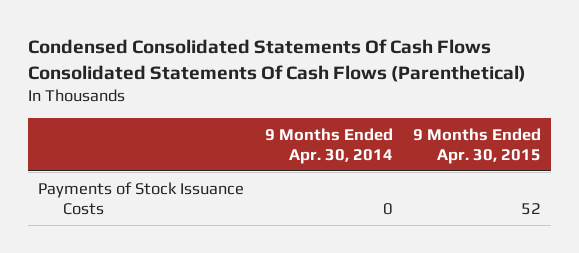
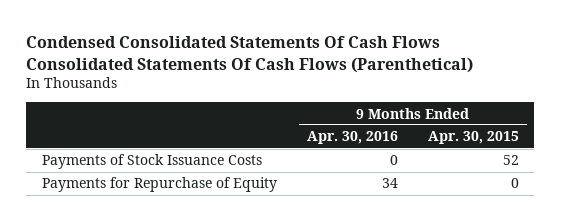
[264,127,393,164] 9 Months Ended Apr. 30, 2014 -> none
none -> [306,131,398,145] Apr. 30, 2016
none -> [41,177,277,193] Payments for Repurchase of Equity

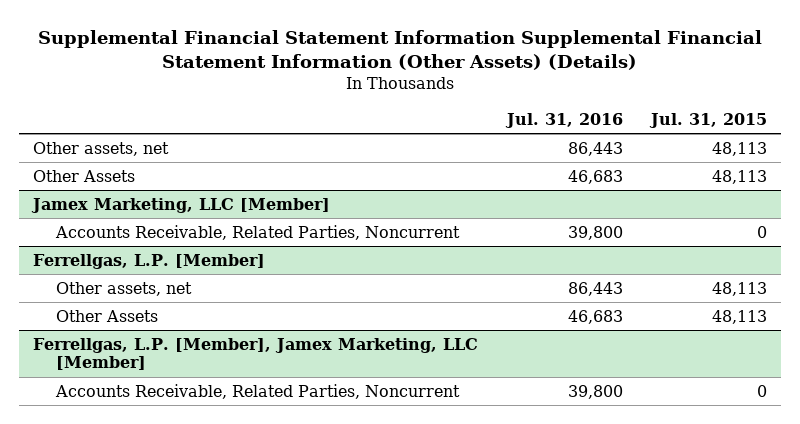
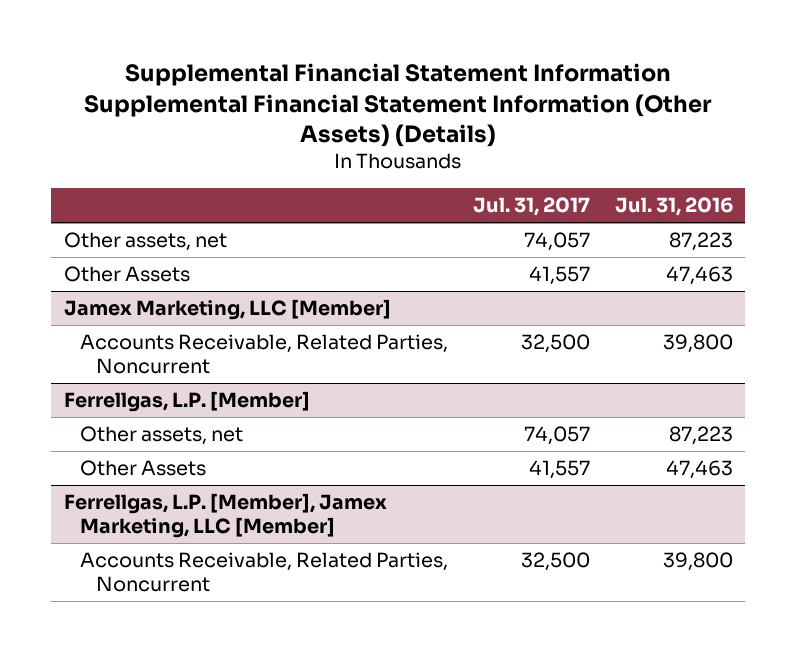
[648,112,767,128] Jul. 31, 2015 -> none
none -> [472,197,590,217] Jul. 31, 2017
[567,141,623,156] 86,443 -> [668,232,733,252] 87,223
[567,169,623,184] 46,683 -> [665,266,733,286] 47,463
[567,281,623,296] 86,443 -> [668,426,733,446] 87,223
[567,309,623,324] 46,683 -> [665,460,733,480] 47,463

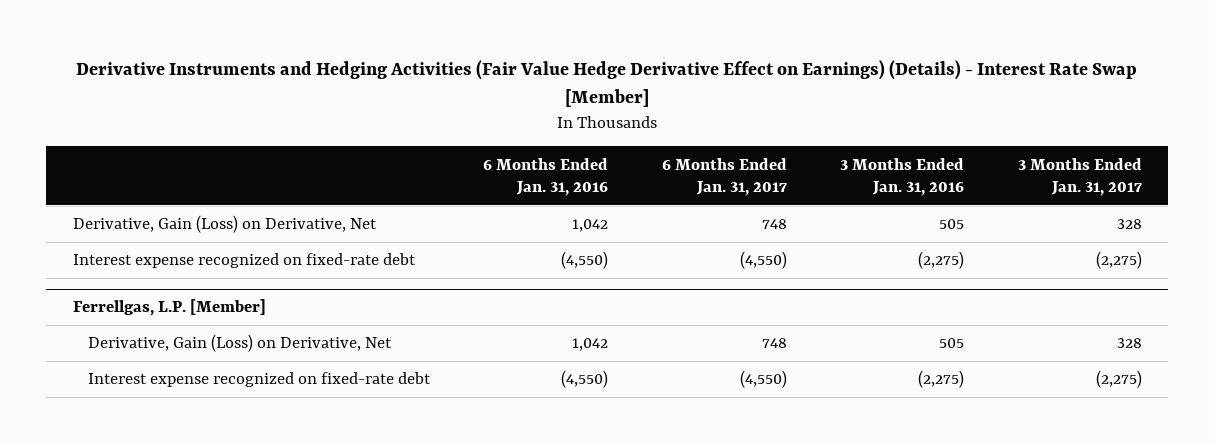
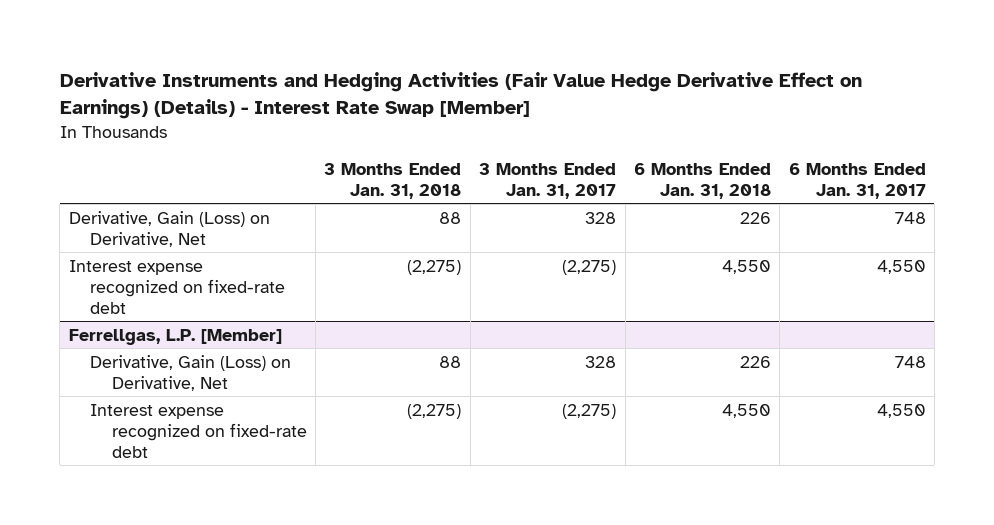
[483,157,609,196] 6 Months Ended Jan. 31, 2016 -> none
[840,157,965,196] 3 Months Ended Jan. 31, 2016 -> none
none -> [324,162,462,199] 3 Months Ended Jan. 31, 2018
none -> [633,162,771,199] 6 Months Ended Jan. 31, 2018
[739,251,787,270] (4,550) -> [876,259,926,274] 4,550
[739,370,787,389] (4,550) -> [876,403,926,418] 4,550

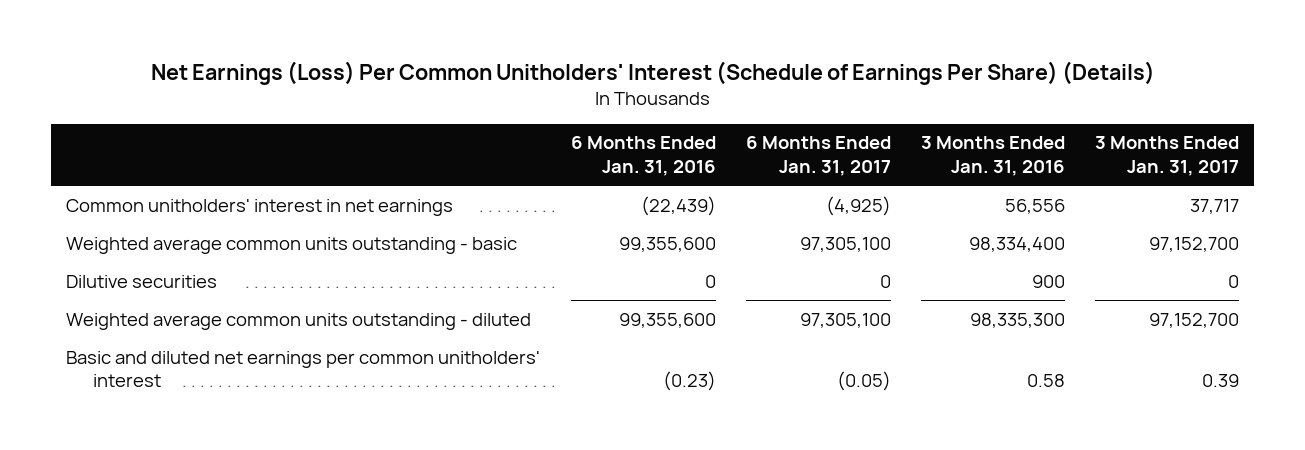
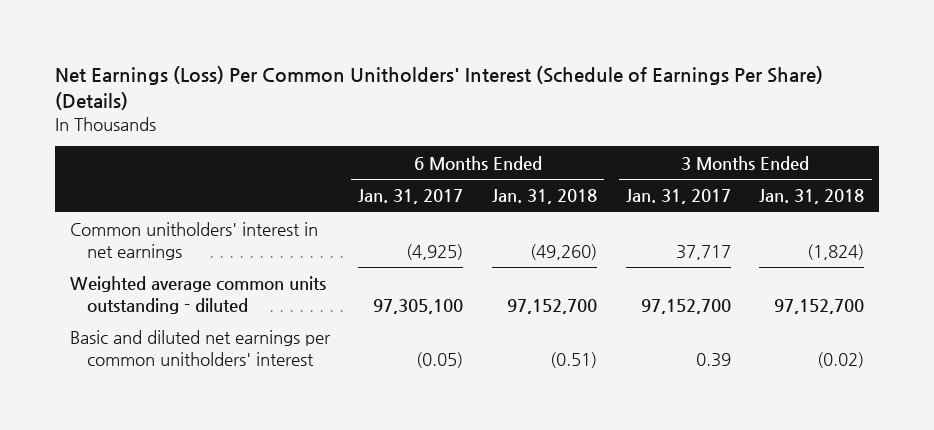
[570,136,716,177] 6 Months Ended Jan. 31, 2016 -> none
[920,136,1065,177] 3 Months Ended Jan. 31, 2016 -> none
none -> [492,189,598,205] Jan. 31, 2018
none -> [759,189,865,205] Jan. 31, 2018
[66,236,518,254] Weighted average common units outstanding - basic -> none
[66,274,218,288] Dilutive securities -> none

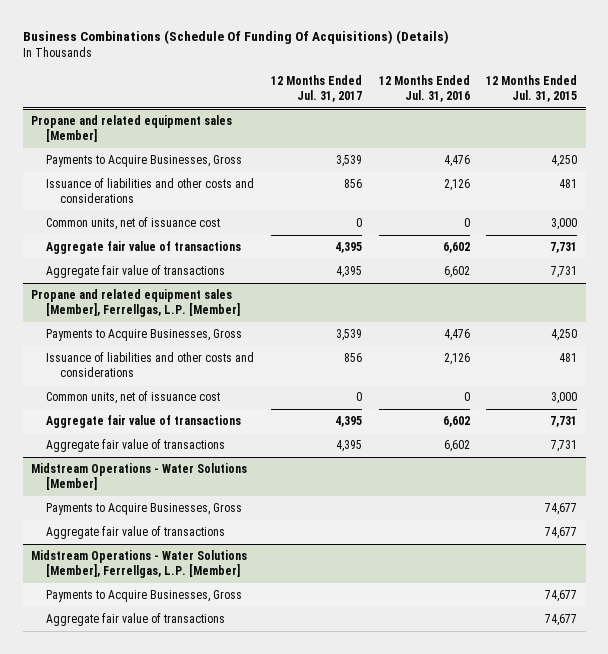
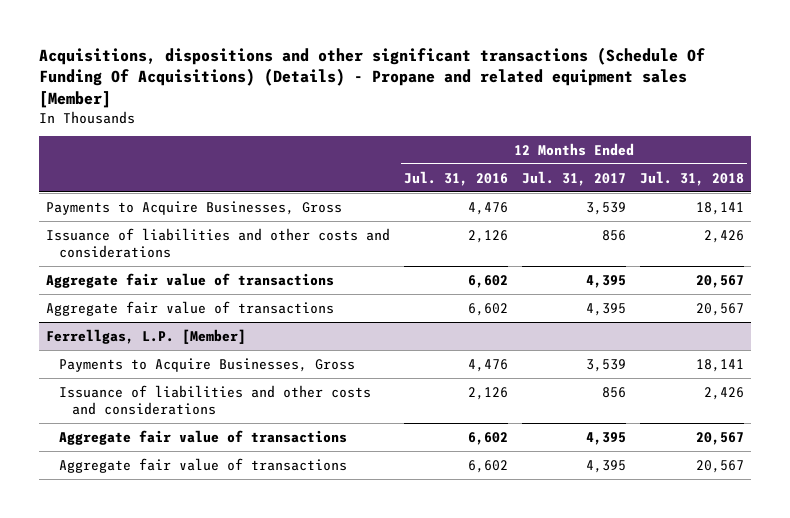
[22,29,449,44] Business Combinations (Schedule Of Funding Of Acquisitions) (Details) -> [39,46,706,108] Acquisitions, dispositions and other significant transactions (Schedule Of Funding Of Acquisitions) (Details) - Propane and related equipment sales [Member]
[486,74,578,102] 12 Months Ended Jul. 31, 2015 -> none
none -> [640,170,745,186] Jul. 31, 2018
[31,115,233,142] Propane and related equipment sales [Member] -> none
[45,217,220,231] Common units, net of issuance cost -> none
[31,289,240,317] Propane and related equipment sales [Member], Ferrellgas, L.P. [Member] -> none
none -> [46,328,247,344] Ferrellgas, L.P. [Member]
[45,391,220,405] Common units, net of issuance cost -> none
[31,463,248,490] Midstream Operations - Water Solutions [Member] -> none
[45,503,242,516] Payments to Acquire Businesses, Gross -> none
[45,526,225,540] Aggregate fair value of transactions -> none
[31,550,248,578] Midstream Operations - Water Solutions [Member], Ferrellgas, L.P. [Member] -> none
[45,590,242,603] Payments to Acquire Businesses, Gross -> none
[45,613,225,627] Aggregate fair value of transactions -> none

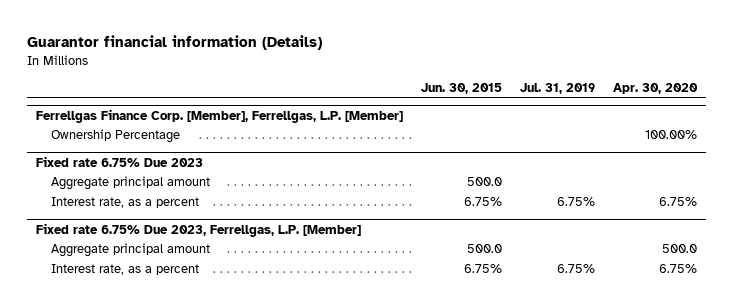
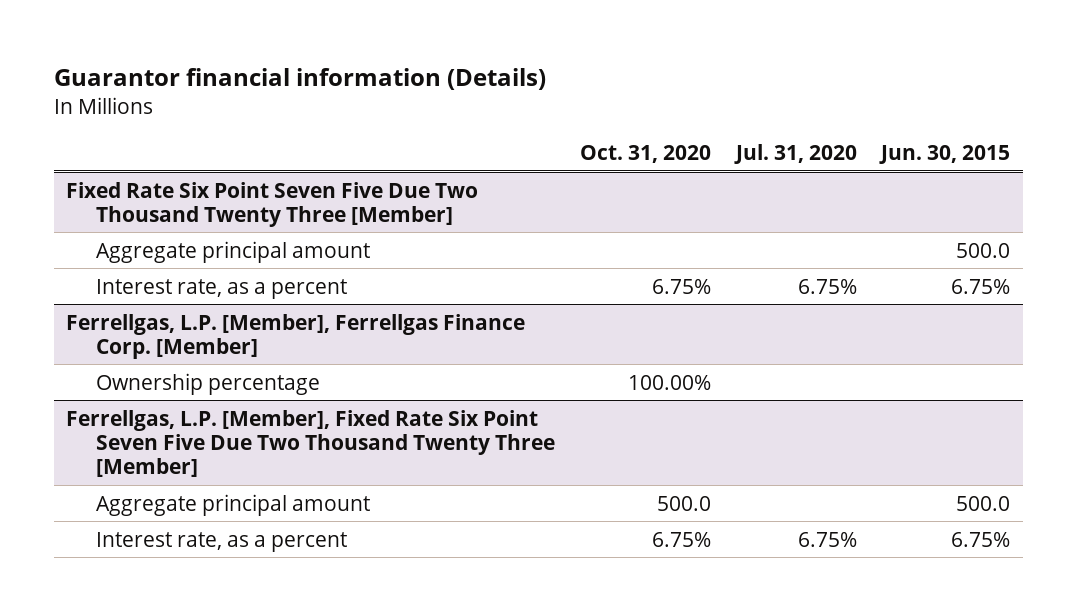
[520,82,596,94] Jul. 31, 2019 -> none
[613,82,699,94] Apr. 30, 2020 -> none
none -> [579,145,711,164] Oct. 31, 2020
none -> [733,144,857,165] Jul. 31, 2020
[35,108,403,123] Ferrellgas Finance Corp. [Member], Ferrellgas, L.P. [Member] -> none
[51,129,181,144] Ownership Percentage -> none
[35,155,203,167] Fixed rate 6.75% Due 2023 -> [66,181,479,227] Fixed Rate Six Point Seven Five Due Two Thousand Twenty Three [Member]
[35,222,361,237] Fixed rate 6.75% Due 2023, Ferrellgas, L.P. [Member] -> none
none -> [66,313,526,359] Ferrellgas, L.P. [Member], Ferrellgas Finance Corp. [Member]
none -> [95,372,320,395] Ownership percentage
none -> [66,409,555,477] Ferrellgas, L.P. [Member], Fixed Rate Six Point Seven Five Due Two Thousand Twenty Three [Member]

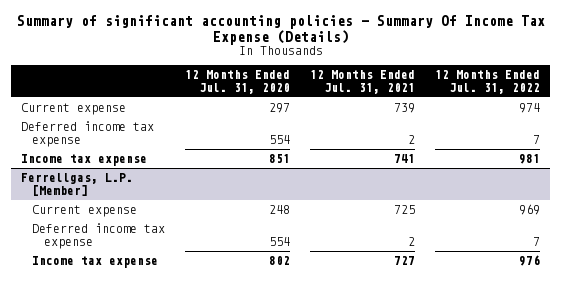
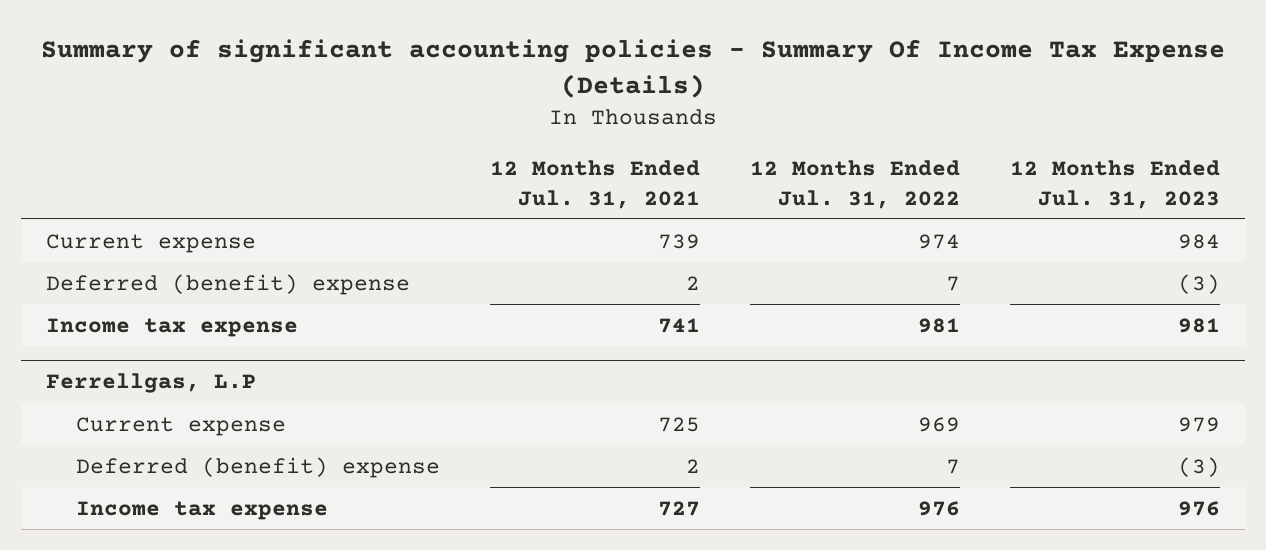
[185,70,291,94] 12 Months Ended Jul. 31, 2020 -> none
none -> [1009,160,1220,209] 12 Months Ended Jul. 31, 2023
[20,121,154,147] Deferred income tax expense -> [45,273,410,295] Deferred (benefit) expense
[20,173,133,196] Ferrellgas, L.P. [Member] -> [45,373,256,394] Ferrellgas, L.P
[32,223,166,249] Deferred income tax expense -> [75,456,440,478] Deferred (benefit) expense

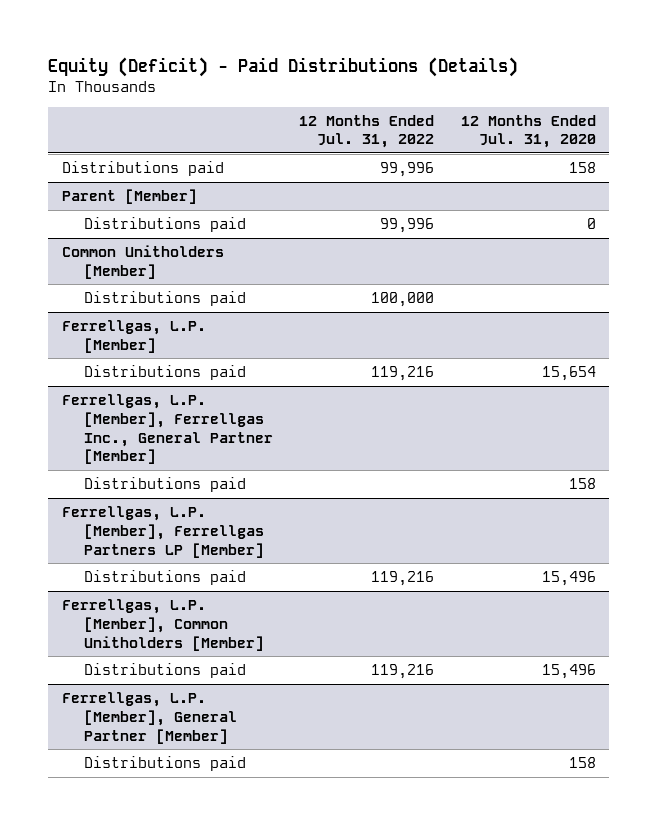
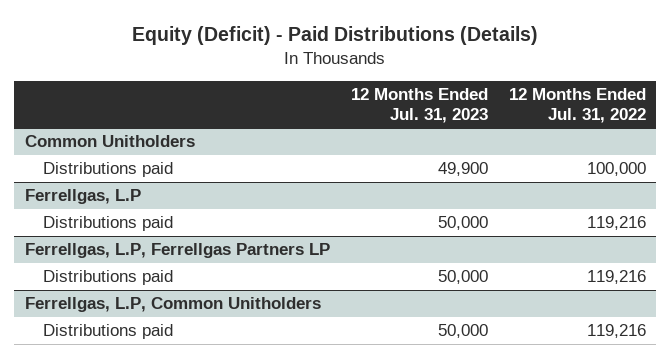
[460,114,596,149] 12 Months Ended Jul. 31, 2020 -> none
none -> [350,87,488,123] 12 Months Ended Jul. 31, 2023
[61,161,224,177] Distributions paid -> none
[61,189,197,205] Parent [Member] -> none
[83,217,246,233] Distributions paid -> none
[61,245,224,279] Common Unitholders [Member] -> [24,135,195,148] Common Unitholders
[61,320,206,353] Ferrellgas, L.P. [Member] -> [24,189,141,205] Ferrellgas, L.P
[61,394,273,465] Ferrellgas, L.P. [Member], Ferrellgas Inc., General Partner [Member] -> none
[83,477,246,493] Distributions paid -> none
[61,506,264,558] Ferrellgas, L.P. [Member], Ferrellgas Partners LP [Member] -> [24,243,330,259] Ferrellgas, L.P, Ferrellgas Partners LP
[61,599,264,651] Ferrellgas, L.P. [Member], Common Unitholders [Member] -> [24,297,321,313] Ferrellgas, L.P, Common Unitholders
[61,692,237,744] Ferrellgas, L.P. [Member], General Partner [Member] -> none
[83,756,246,772] Distributions paid -> none

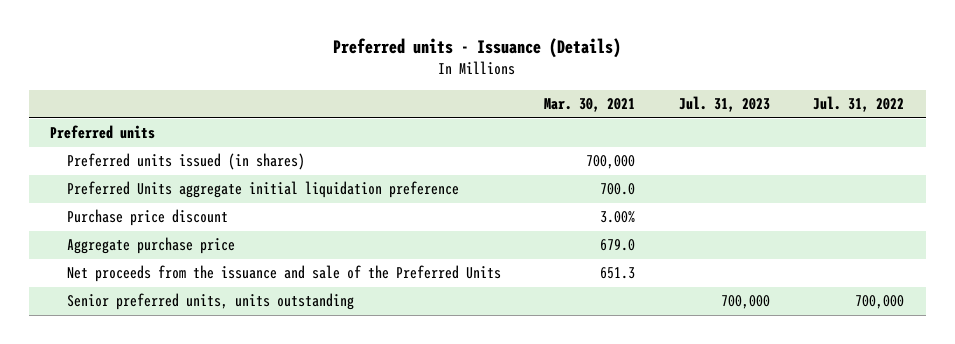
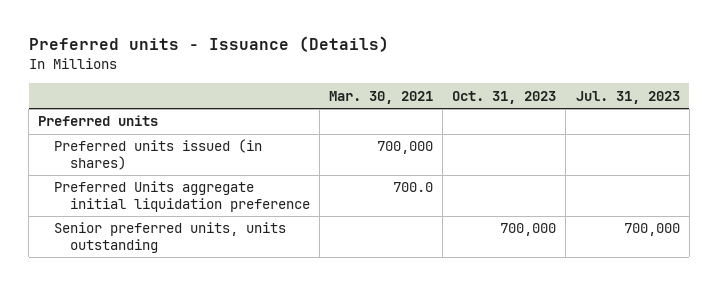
[813,96,905,113] Jul. 31, 2022 -> none
none -> [452,90,557,104] Oct. 31, 2023
[66,209,228,227] Purchase price discount -> none
[66,237,235,255] Aggregate purchase price -> none
[66,265,501,283] Net proceeds from the issuance and sale of the Preferred Units -> none

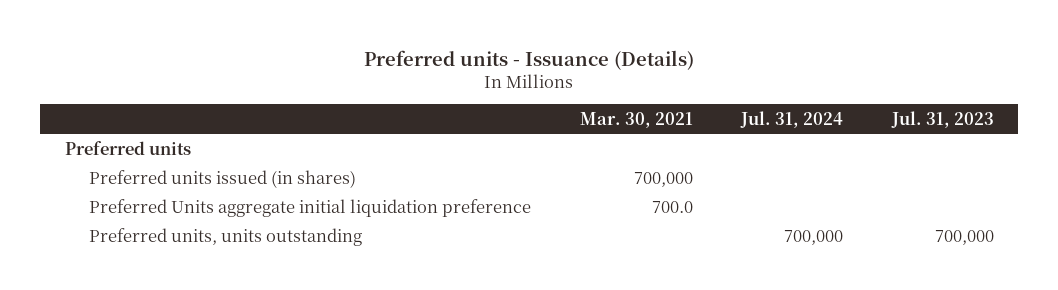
[452,90,557,104] Oct. 31, 2023 -> none
none -> [740,110,844,128] Jul. 31, 2024
[54,222,287,254] Senior preferred units, units outstanding -> [88,227,362,246] Preferred units, units outstanding

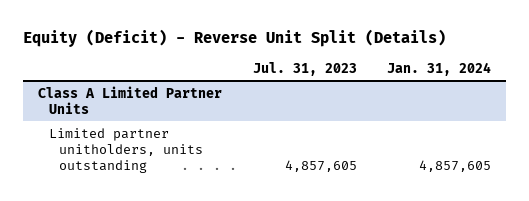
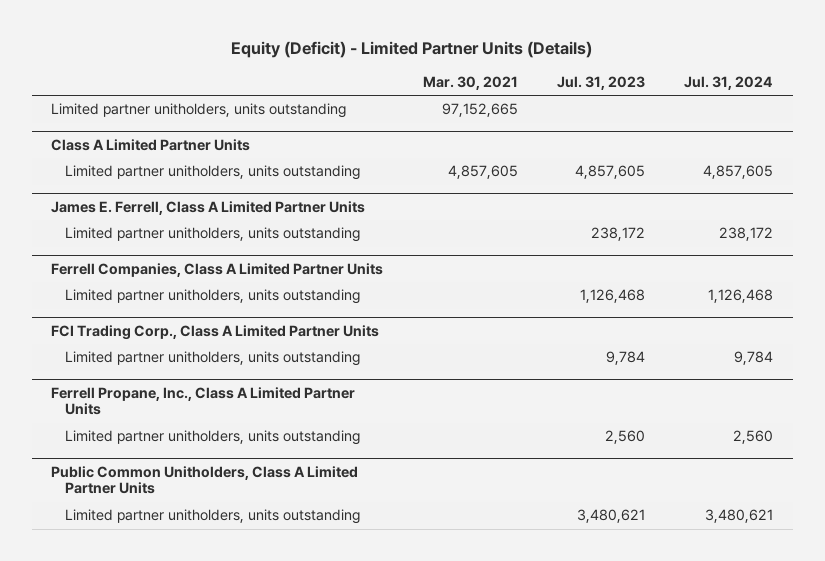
[22,29,446,48] Equity (Deficit) - Reverse Unit Split (Details) -> [231,40,593,58] Equity (Deficit) - Limited Partner Units (Details)
[387,61,492,76] Jan. 31, 2024 -> none
none -> [422,75,518,90] Mar. 30, 2021
none -> [684,75,774,90] Jul. 31, 2024
none -> [51,103,347,119] Limited partner unitholders, units outstanding
none -> [51,200,366,215] James E. Ferrell, Class A Limited Partner Units
none -> [65,227,361,243] Limited partner unitholders, units outstanding
none -> [51,262,384,277] Ferrell Companies, Class A Limited Partner Units
none -> [65,289,361,305] Limited partner unitholders, units outstanding
none -> [51,324,380,340] FCI Trading Corp., Class A Limited Partner Units
none -> [65,351,361,367] Limited partner unitholders, units outstanding
none -> [51,386,356,416] Ferrell Propane, Inc., Class A Limited Partner Units
none -> [65,430,361,446] Limited partner unitholders, units outstanding
none -> [51,465,359,495] Public Common Unitholders, Class A Limited Partner Units
none -> [65,509,361,525] Limited partner unitholders, units outstanding

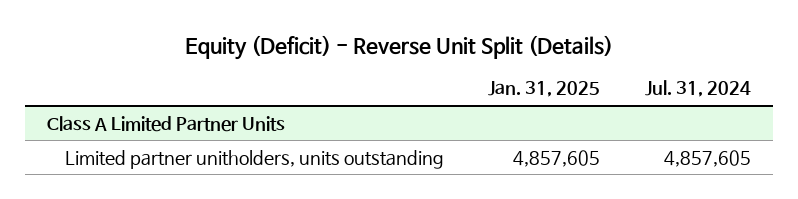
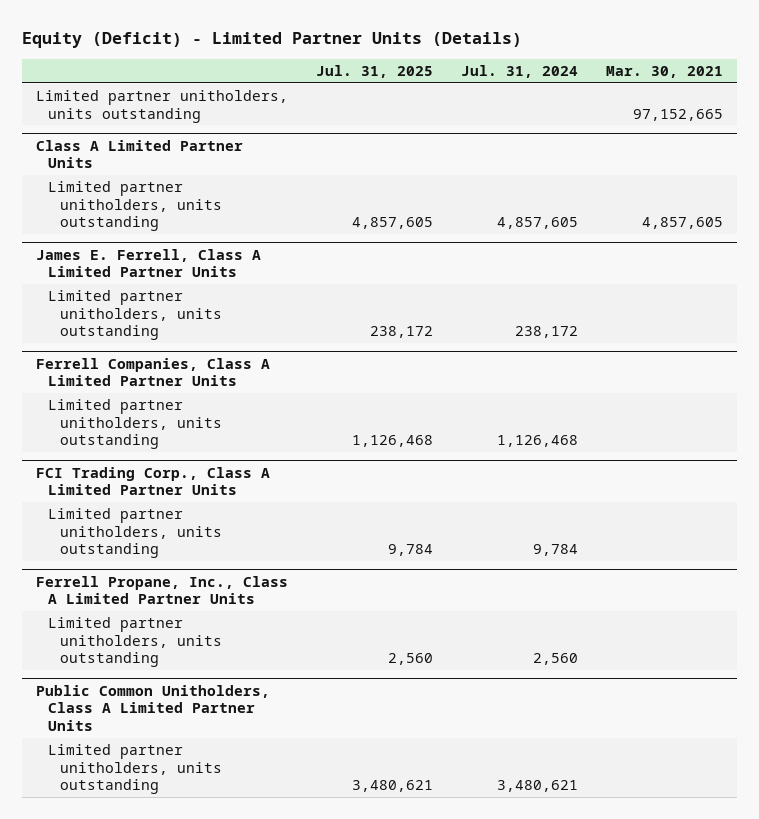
[185,34,614,60] Equity (Deficit) - Reverse Unit Split (Details) -> [22,32,523,49] Equity (Deficit) - Limited Partner Units (Details)
[488,81,601,98] Jan. 31, 2025 -> none
none -> [315,64,433,78] Jul. 31, 2025
none -> [605,65,723,78] Mar. 30, 2021
none -> [36,90,289,123] Limited partner unitholders, units outstanding
none -> [36,248,262,278] James E. Ferrell, Class A Limited Partner Units
none -> [47,290,222,341] Limited partner unitholders, units outstanding
none -> [36,357,271,387] Ferrell Companies, Class A Limited Partner Units
none -> [47,399,222,450] Limited partner unitholders, units outstanding
none -> [36,466,271,496] FCI Trading Corp., Class A Limited Partner Units
none -> [47,508,222,559] Limited partner unitholders, units outstanding
none -> [36,575,289,605] Ferrell Propane, Inc., Class A Limited Partner Units
none -> [47,617,222,668] Limited partner unitholders, units outstanding
none -> [36,684,271,731] Public Common Unitholders, Class A Limited Partner Units
none -> [47,744,222,795] Limited partner unitholders, units outstanding

